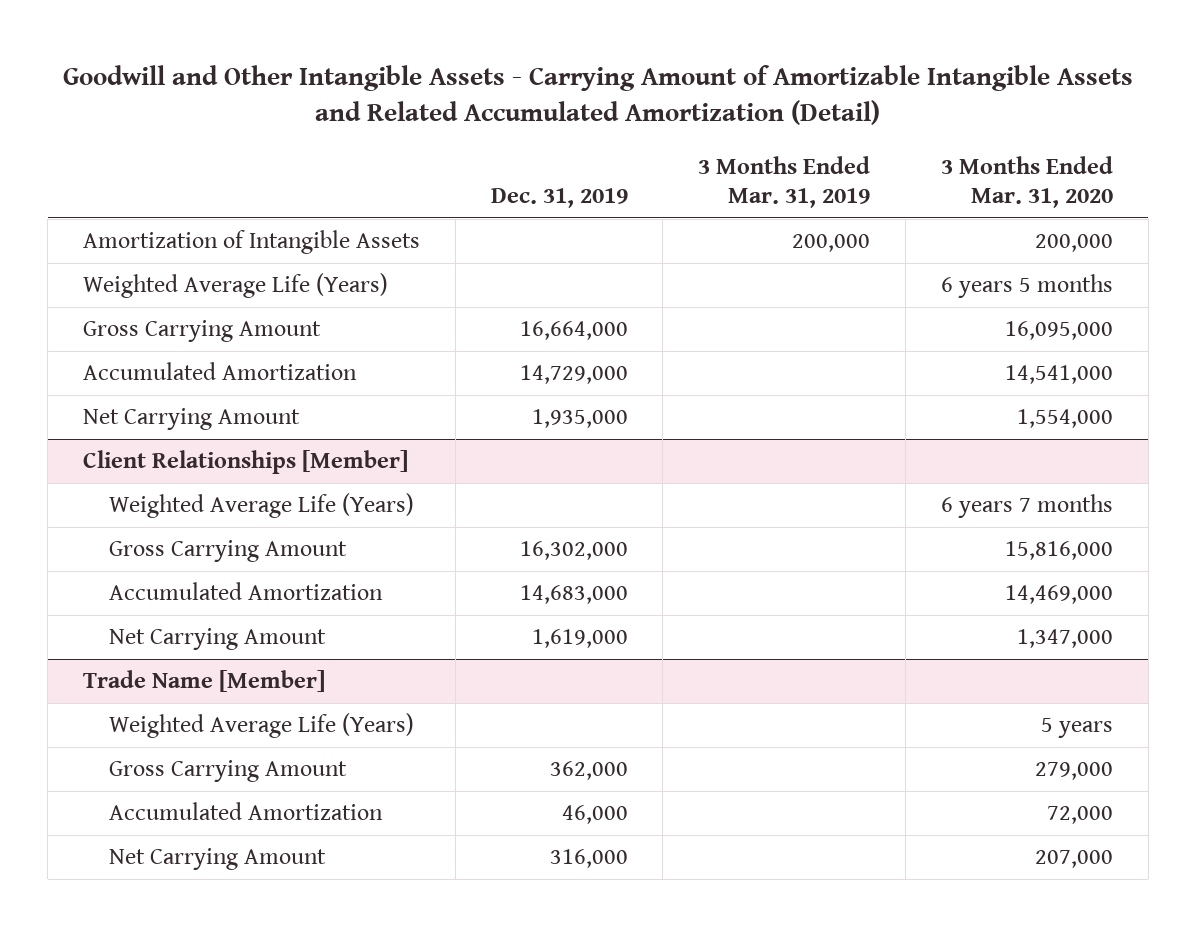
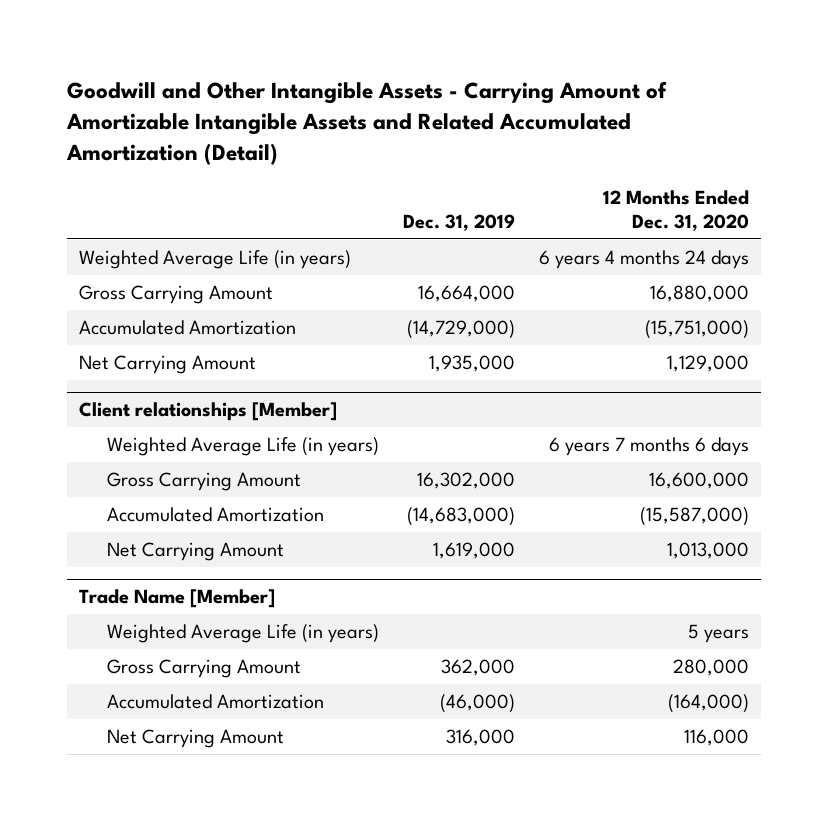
[698,155,871,209] 3 Months Ended Mar. 31, 2019 -> none
[940,155,1113,209] 3 Months Ended Mar. 31, 2020 -> none
none -> [602,189,749,231] 12 Months Ended Dec. 31, 2020
[83,230,421,255] Amortization of Intangible Assets -> none
[83,273,389,299] Weighted Average Life (Years) -> [79,250,352,270] Weighted Average Life (in years)
[519,365,628,385] 14,729,000 -> [406,320,515,340] (14,729,000)
[83,450,409,475] Client Relationships [Member] -> [79,402,338,422] Client relationships [Member]
[108,493,414,519] Weighted Average Life (Years) -> [107,437,380,457] Weighted Average Life (in years)
[519,585,628,605] 14,683,000 -> [406,507,515,527] (14,683,000)
[108,713,414,739] Weighted Average Life (Years) -> [107,624,380,644] Weighted Average Life (in years)
[561,805,628,825] 46,000 -> [439,694,515,714] (46,000)

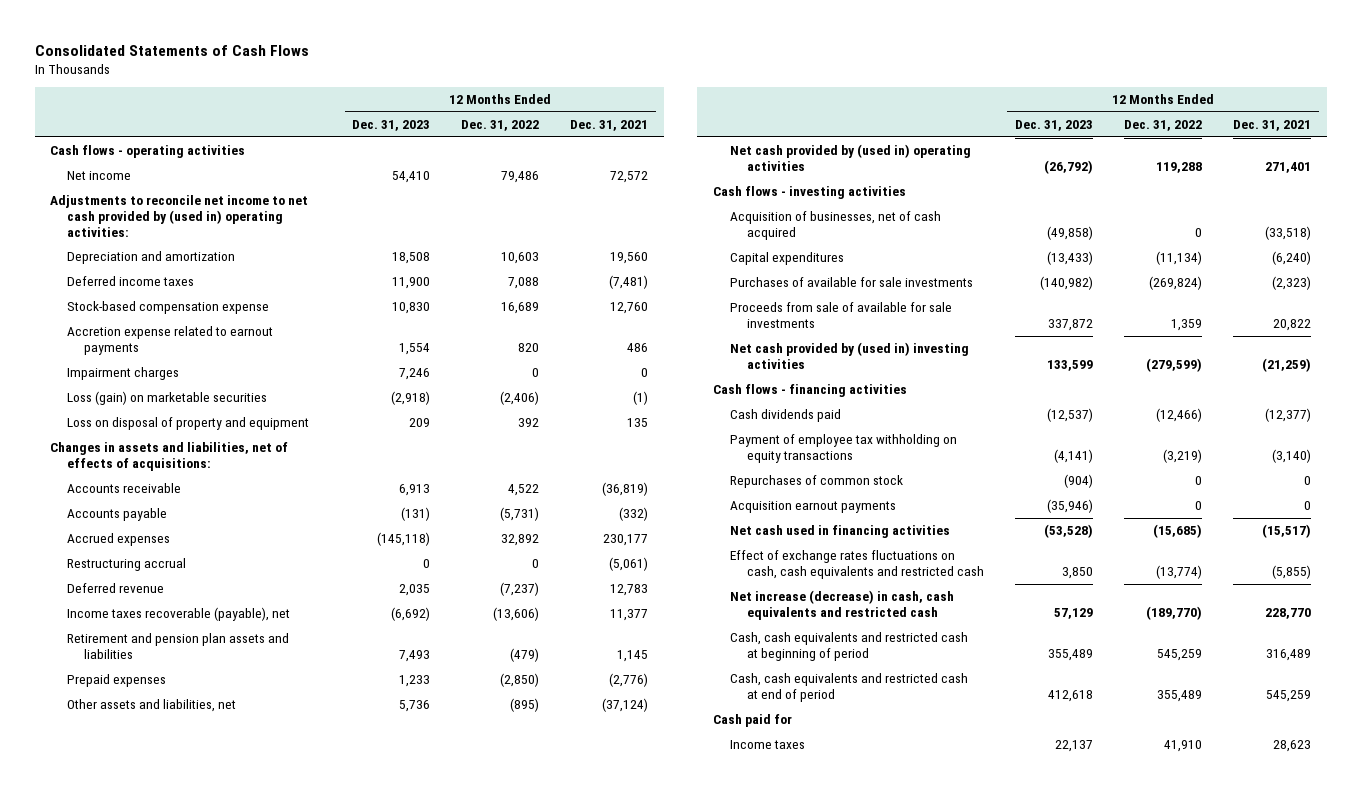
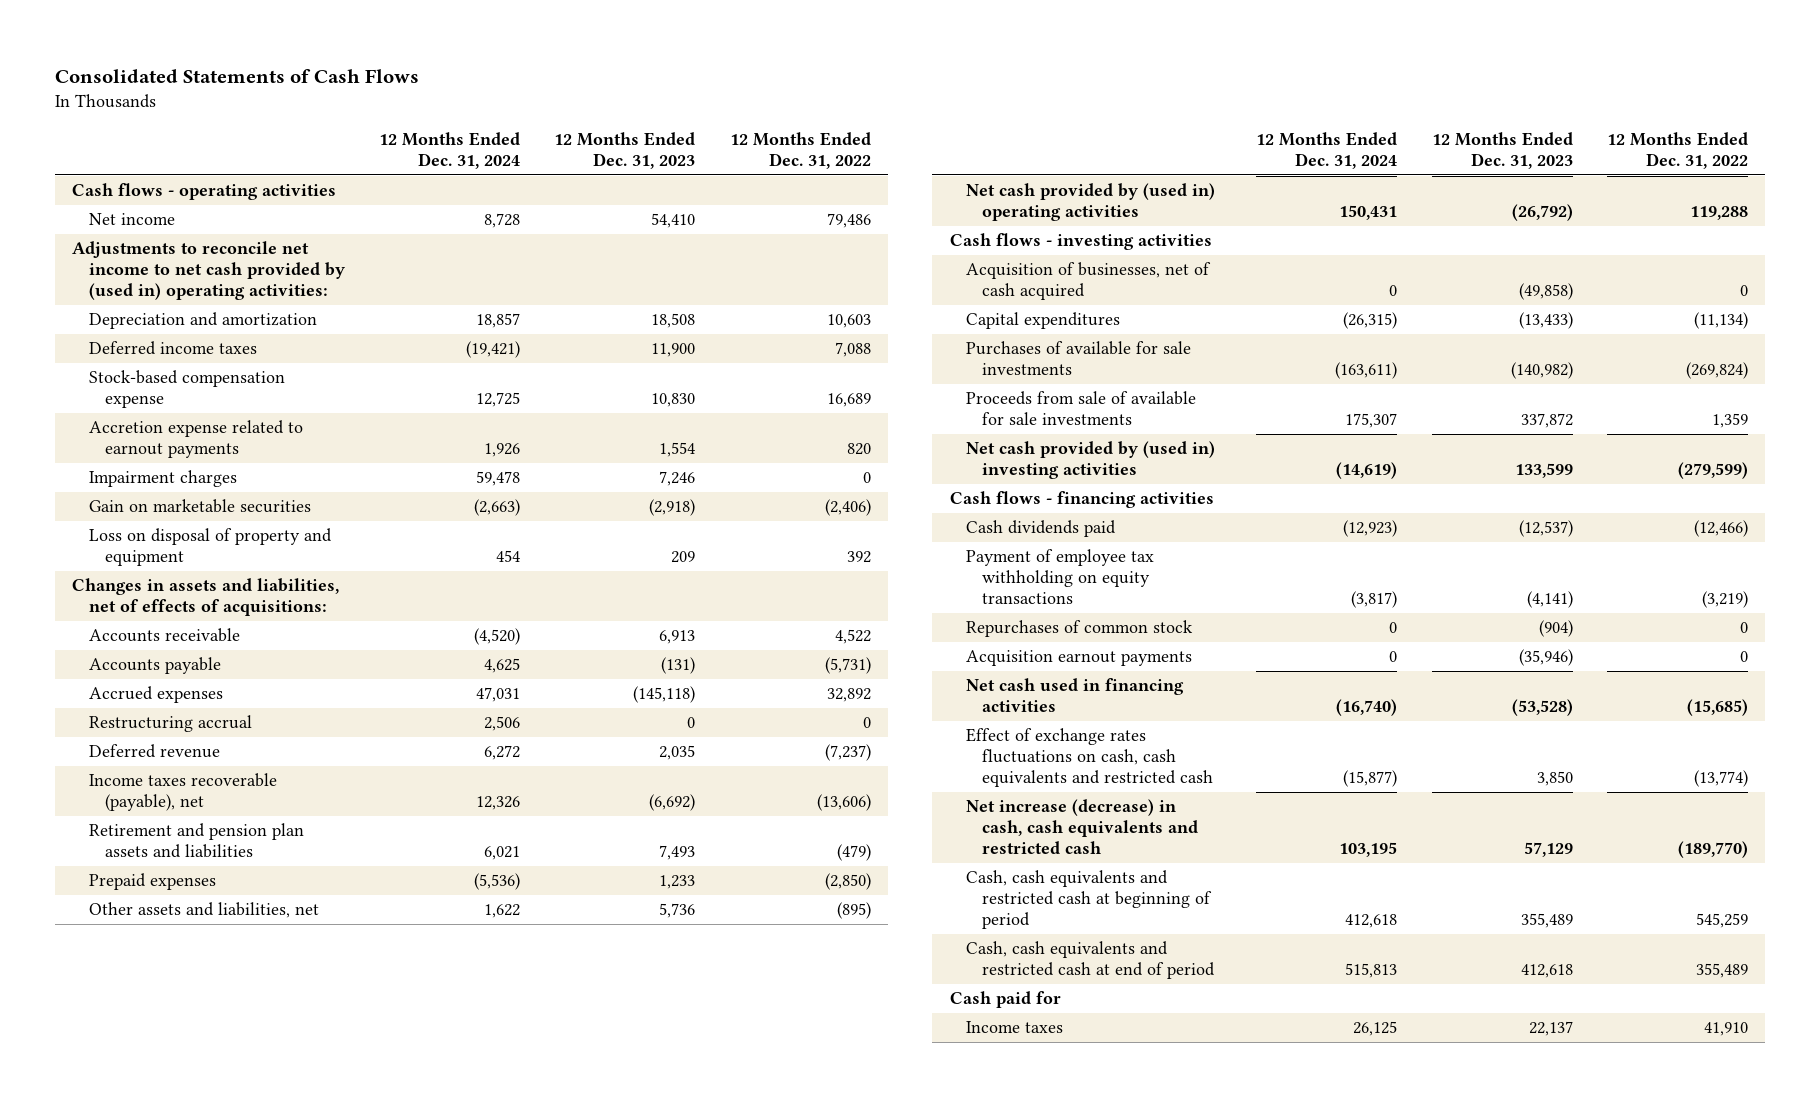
[570,120,649,132] Dec. 31, 2021 -> none
none -> [378,131,520,169] 12 Months Ended Dec. 31, 2024
[67,391,268,406] Loss (gain) on marketable securities -> [88,499,311,514] Gain on marketable securities

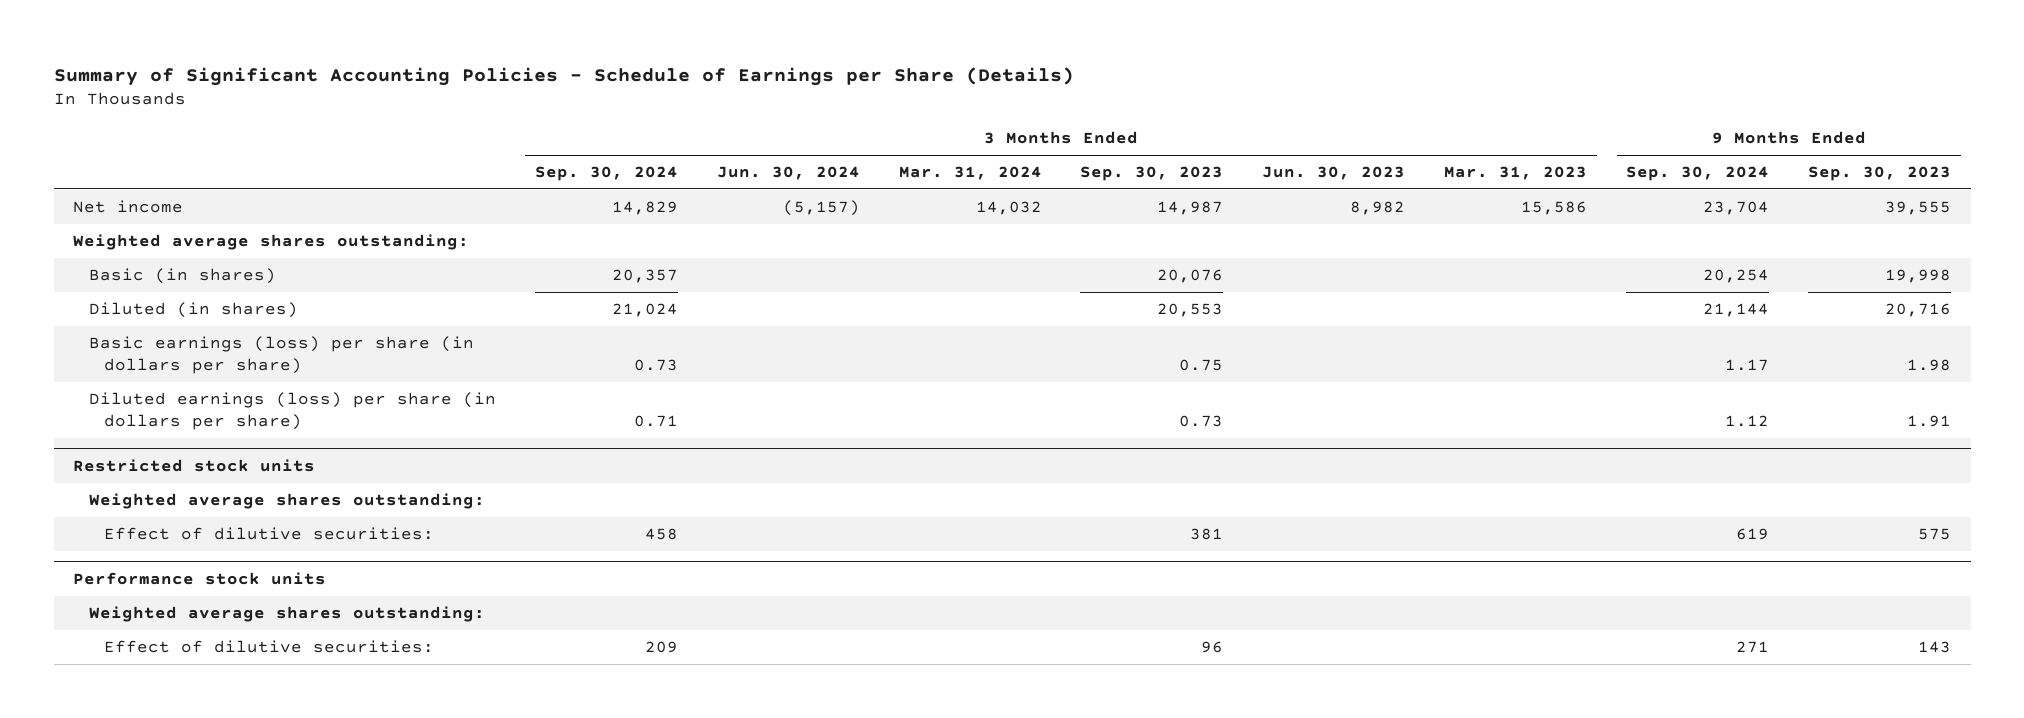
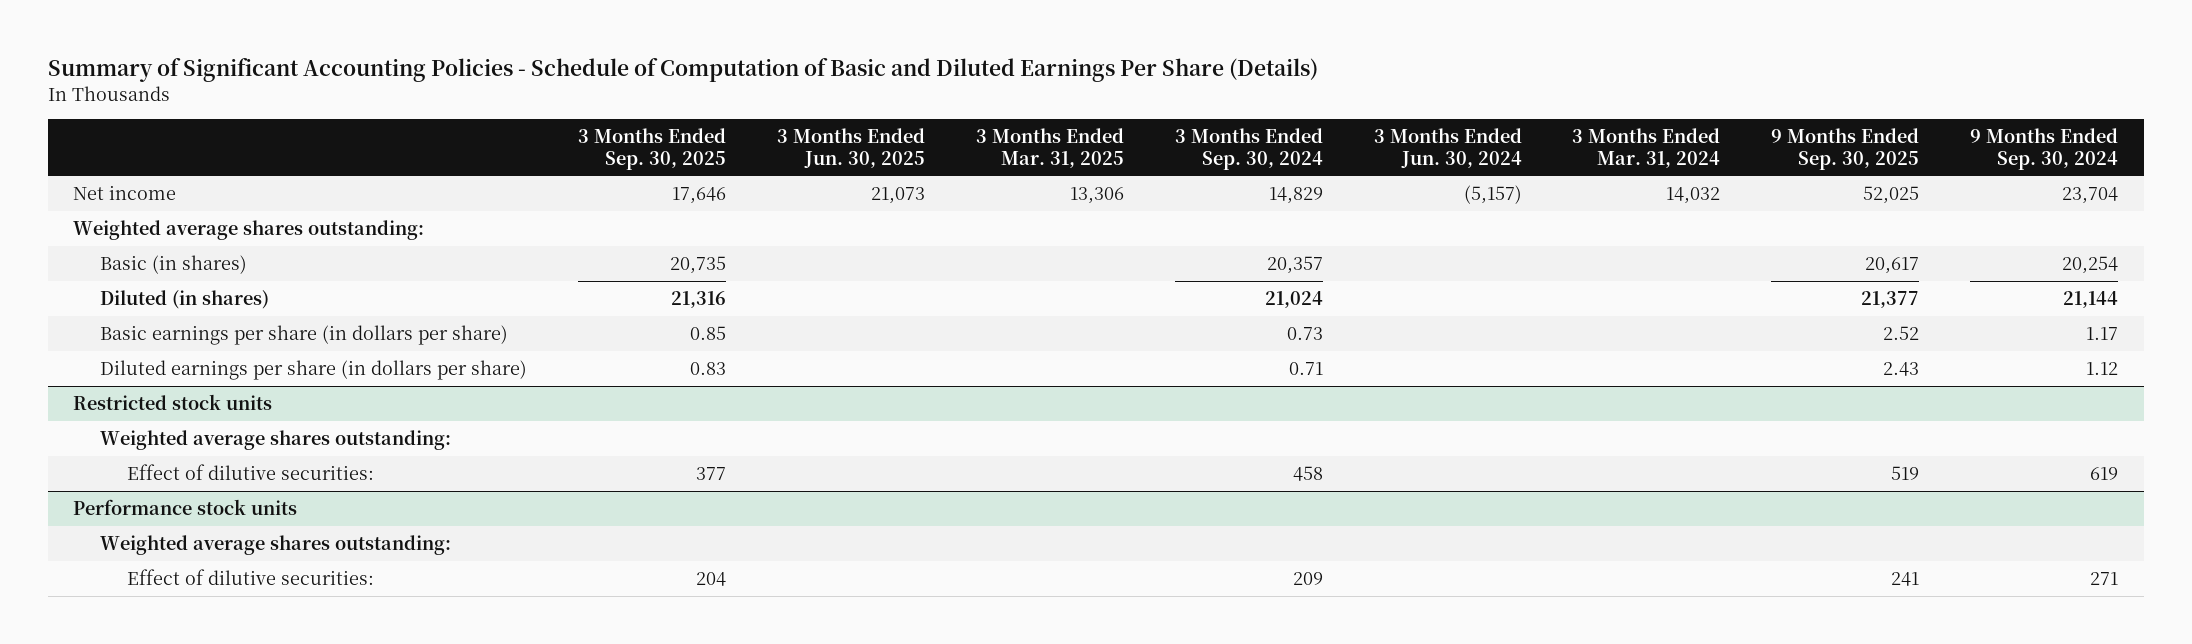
[53,66,1074,86] Summary of Significant Accounting Policies - Schedule of Earnings per Share (Details) -> [47,58,1318,83] Summary of Significant Accounting Policies - Schedule of Computation of Basic and Diluted Earnings Per Share (Details)
[1080,165,1224,181] Sep. 30, 2023 -> none
[1262,165,1406,180] Jun. 30, 2023 -> none
[1444,165,1588,180] Mar. 31, 2023 -> none
[1808,165,1952,181] Sep. 30, 2023 -> none
none -> [577,127,726,170] 3 Months Ended Sep. 30, 2025
none -> [776,127,925,168] 3 Months Ended Jun. 30, 2025
none -> [975,127,1124,168] 3 Months Ended Mar. 31, 2025
none -> [1771,127,1920,170] 9 Months Ended Sep. 30, 2025
[88,335,474,374] Basic earnings (loss) per share (in dollars per share) -> [100,324,509,345] Basic earnings per share (in dollars per share)
[88,391,496,430] Diluted earnings (loss) per share (in dollars per share) -> [100,359,528,380] Diluted earnings per share (in dollars per share)

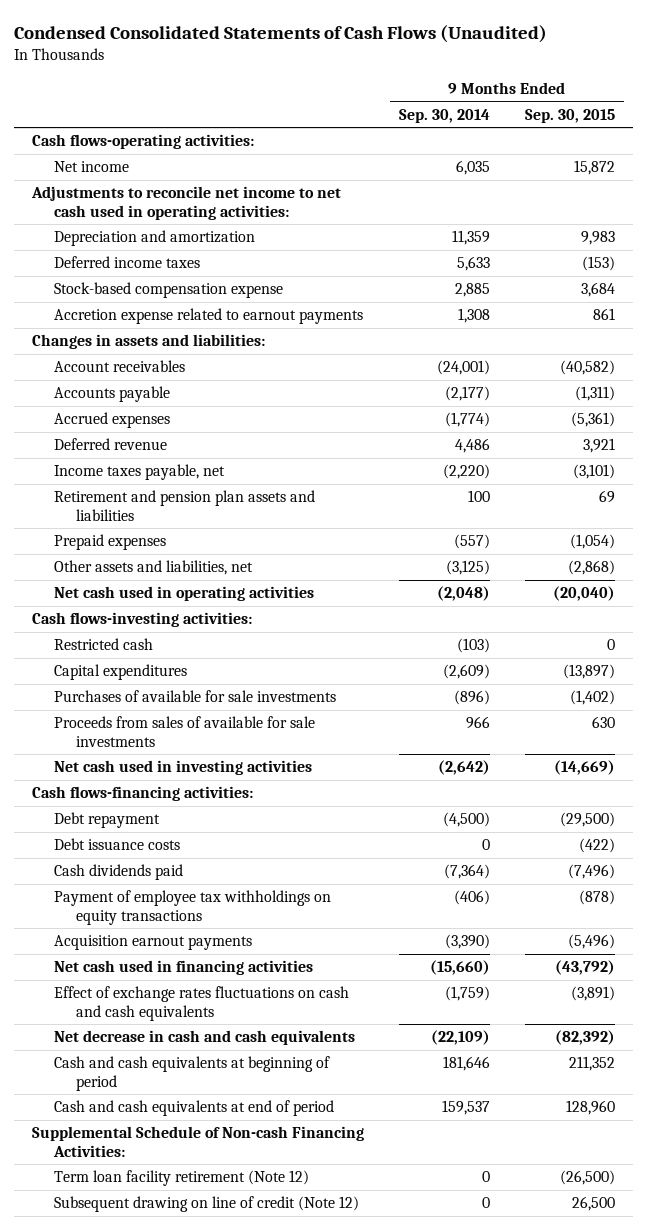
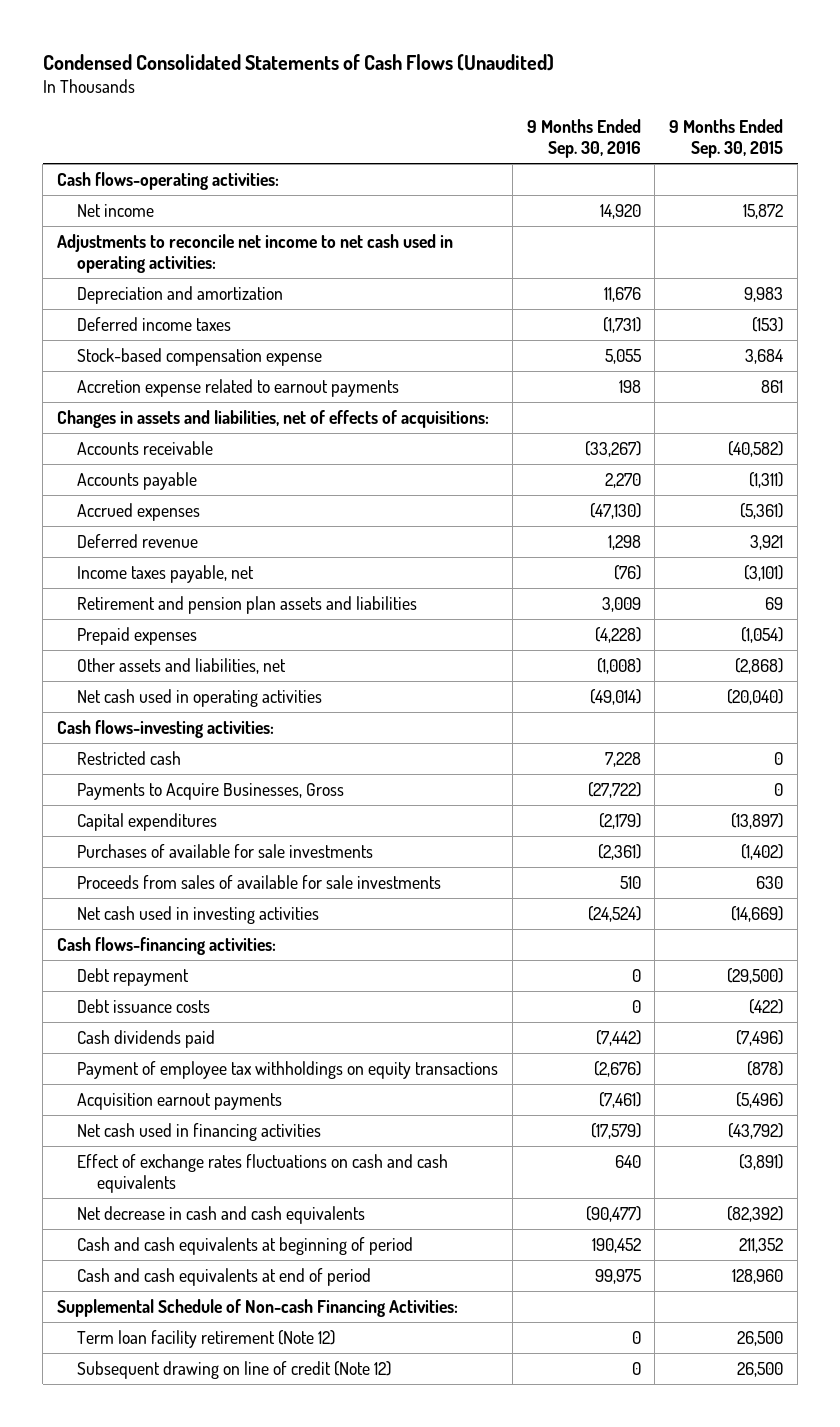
[399,108,491,123] Sep. 30, 2014 -> none
none -> [526,118,641,158] 9 Months Ended Sep. 30, 2016
[31,334,265,350] Changes in assets and liabilities: -> [56,410,489,429] Changes in assets and liabilities, net of effects of acquisitions:
[53,360,185,373] Account receivables -> [76,441,213,456] Accounts receivable
none -> [76,783,344,801] Payments to Acquire Businesses, Gross
[560,1170,616,1186] (26,500) -> [737,1331,784,1347] 26,500

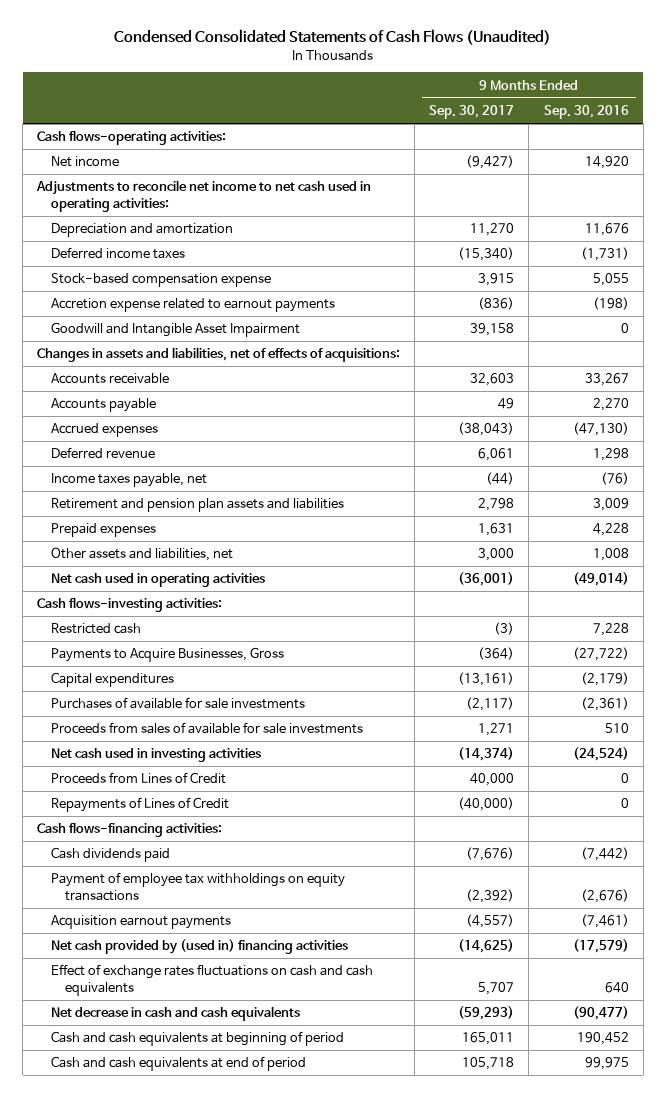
[669,118,784,158] 9 Months Ended Sep. 30, 2015 -> none
none -> [429,105,515,120] Sep. 30, 2017
[618,380,641,394] 198 -> [592,297,629,311] (198)
none -> [51,322,301,338] Goodwill and Intangible Asset Impairment
[584,441,641,458] (33,267) -> [584,373,629,387] 33,267
[594,627,641,644] (4,228) -> [592,523,629,537] 4,228
[596,658,641,675] (1,008) -> [592,548,629,562] 1,008
none -> [51,772,227,785] Proceeds from Lines of Credit
none -> [51,797,230,813] Repayments of Lines of Credit
[76,968,189,987] Debt repayment -> none
[76,999,210,1014] Debt issuance costs -> none
[76,1123,321,1142] Net cash used in financing activities -> [51,939,349,955] Net cash provided by (used in) financing activities
[56,1299,458,1318] Supplemental Schedule of Non-cash Financing Activities: -> none
[76,1330,335,1349] Term loan facility retirement (Note 12) -> none
[76,1361,391,1380] Subsequent drawing on line of credit (Note 12) -> none

